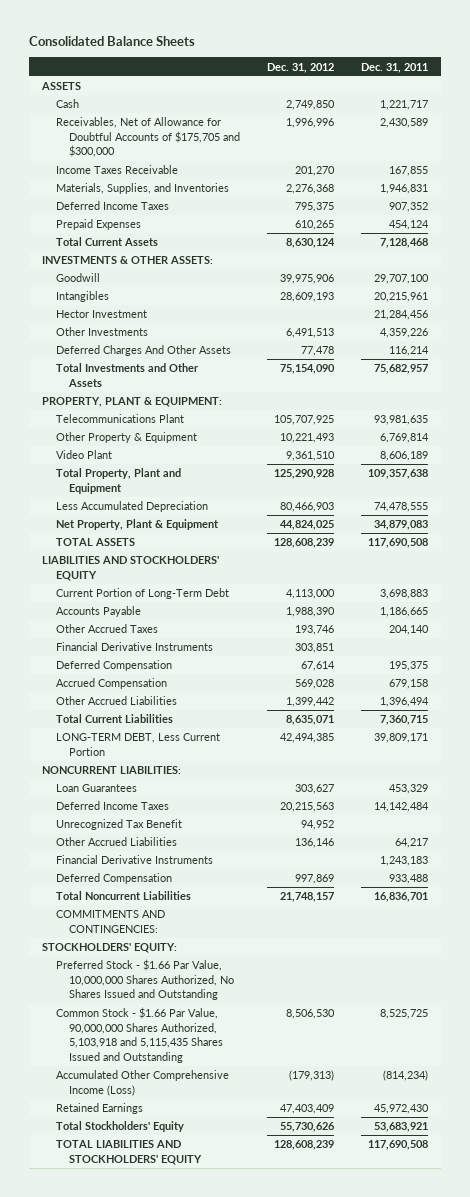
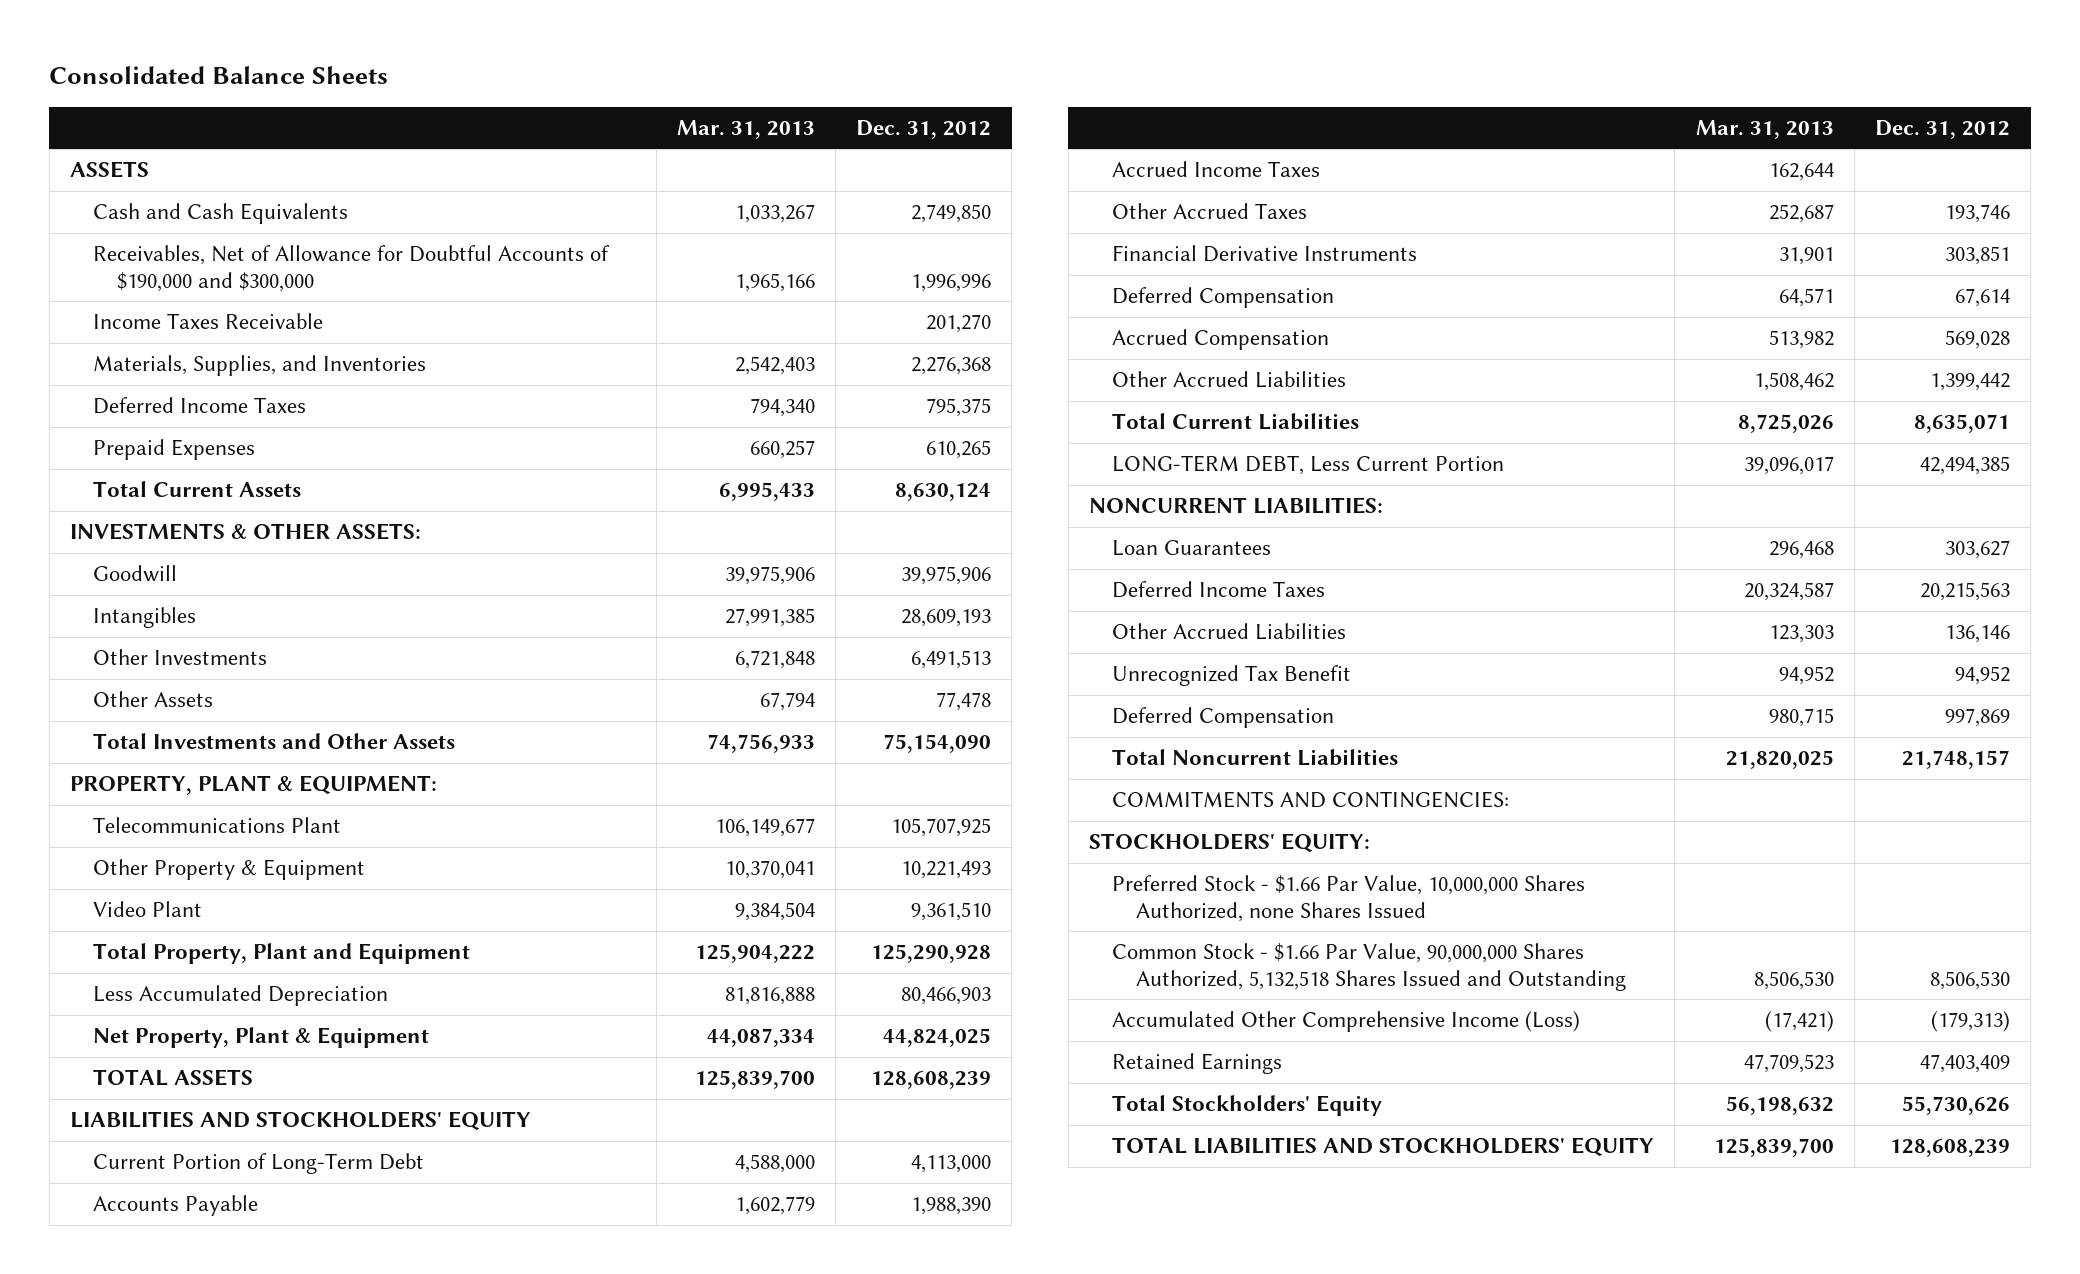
[360,62,428,73] Dec. 31, 2011 -> none
none -> [676,119,815,139] Mar. 31, 2013
[55,99,79,109] Cash -> [93,203,349,225] Cash and Cash Equivalents
[55,117,240,158] Receivables, Net of Allowance for Doubtful Accounts of $175,705 and $300,000 -> [93,245,611,292] Receivables, Net of Allowance for Doubtful Accounts of $190,000 and $300,000
[55,310,147,319] Hector Investment -> none
[55,345,231,357] Deferred Charges And Other Assets -> [93,691,214,708] Other Assets
none -> [1112,161,1321,178] Accrued Income Taxes
[55,855,213,865] Financial Derivative Instruments -> none
[55,819,182,831] Unrecognized Tax Benefit -> [1112,665,1352,687] Unrecognized Tax Benefit
[55,959,234,1001] Preferred Stock - $1.66 Par Value, 10,000,000 Shares Authorized, No Shares Issued and Outstanding -> [1112,875,1586,922] Preferred Stock - $1.66 Par Value, 10,000,000 Shares Authorized, none Shares Issued
[55,1007,223,1064] Common Stock - $1.66 Par Value, 90,000,000 Shares Authorized, 5,103,918 and 5,115,435 Shares Issued and Outstanding -> [1112,943,1626,991] Common Stock - $1.66 Par Value, 90,000,000 Shares Authorized, 5,132,518 Shares Issued and Outstanding

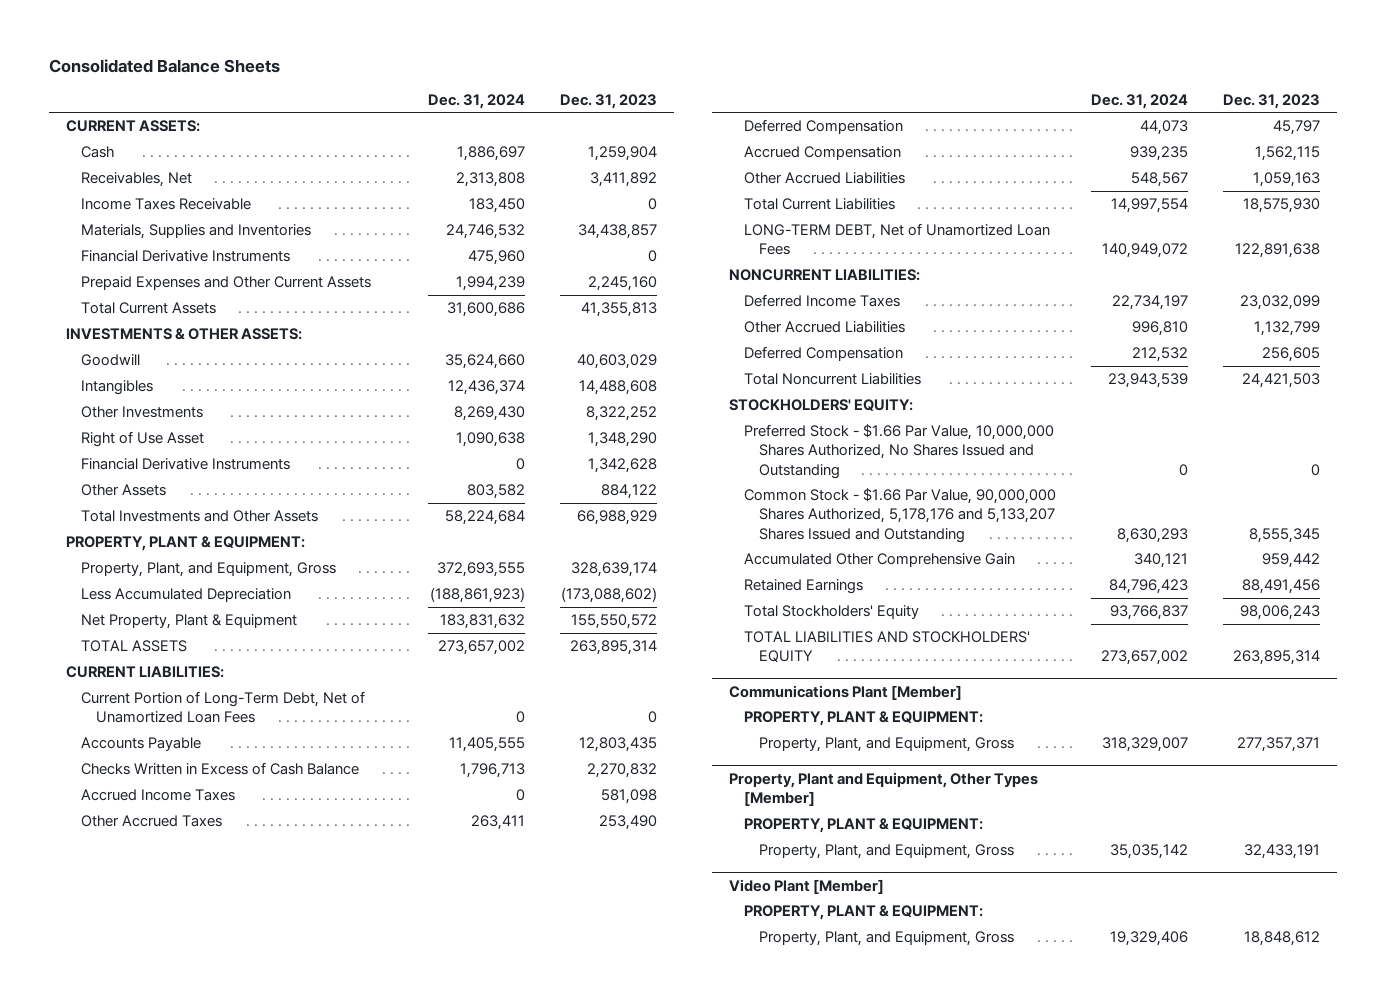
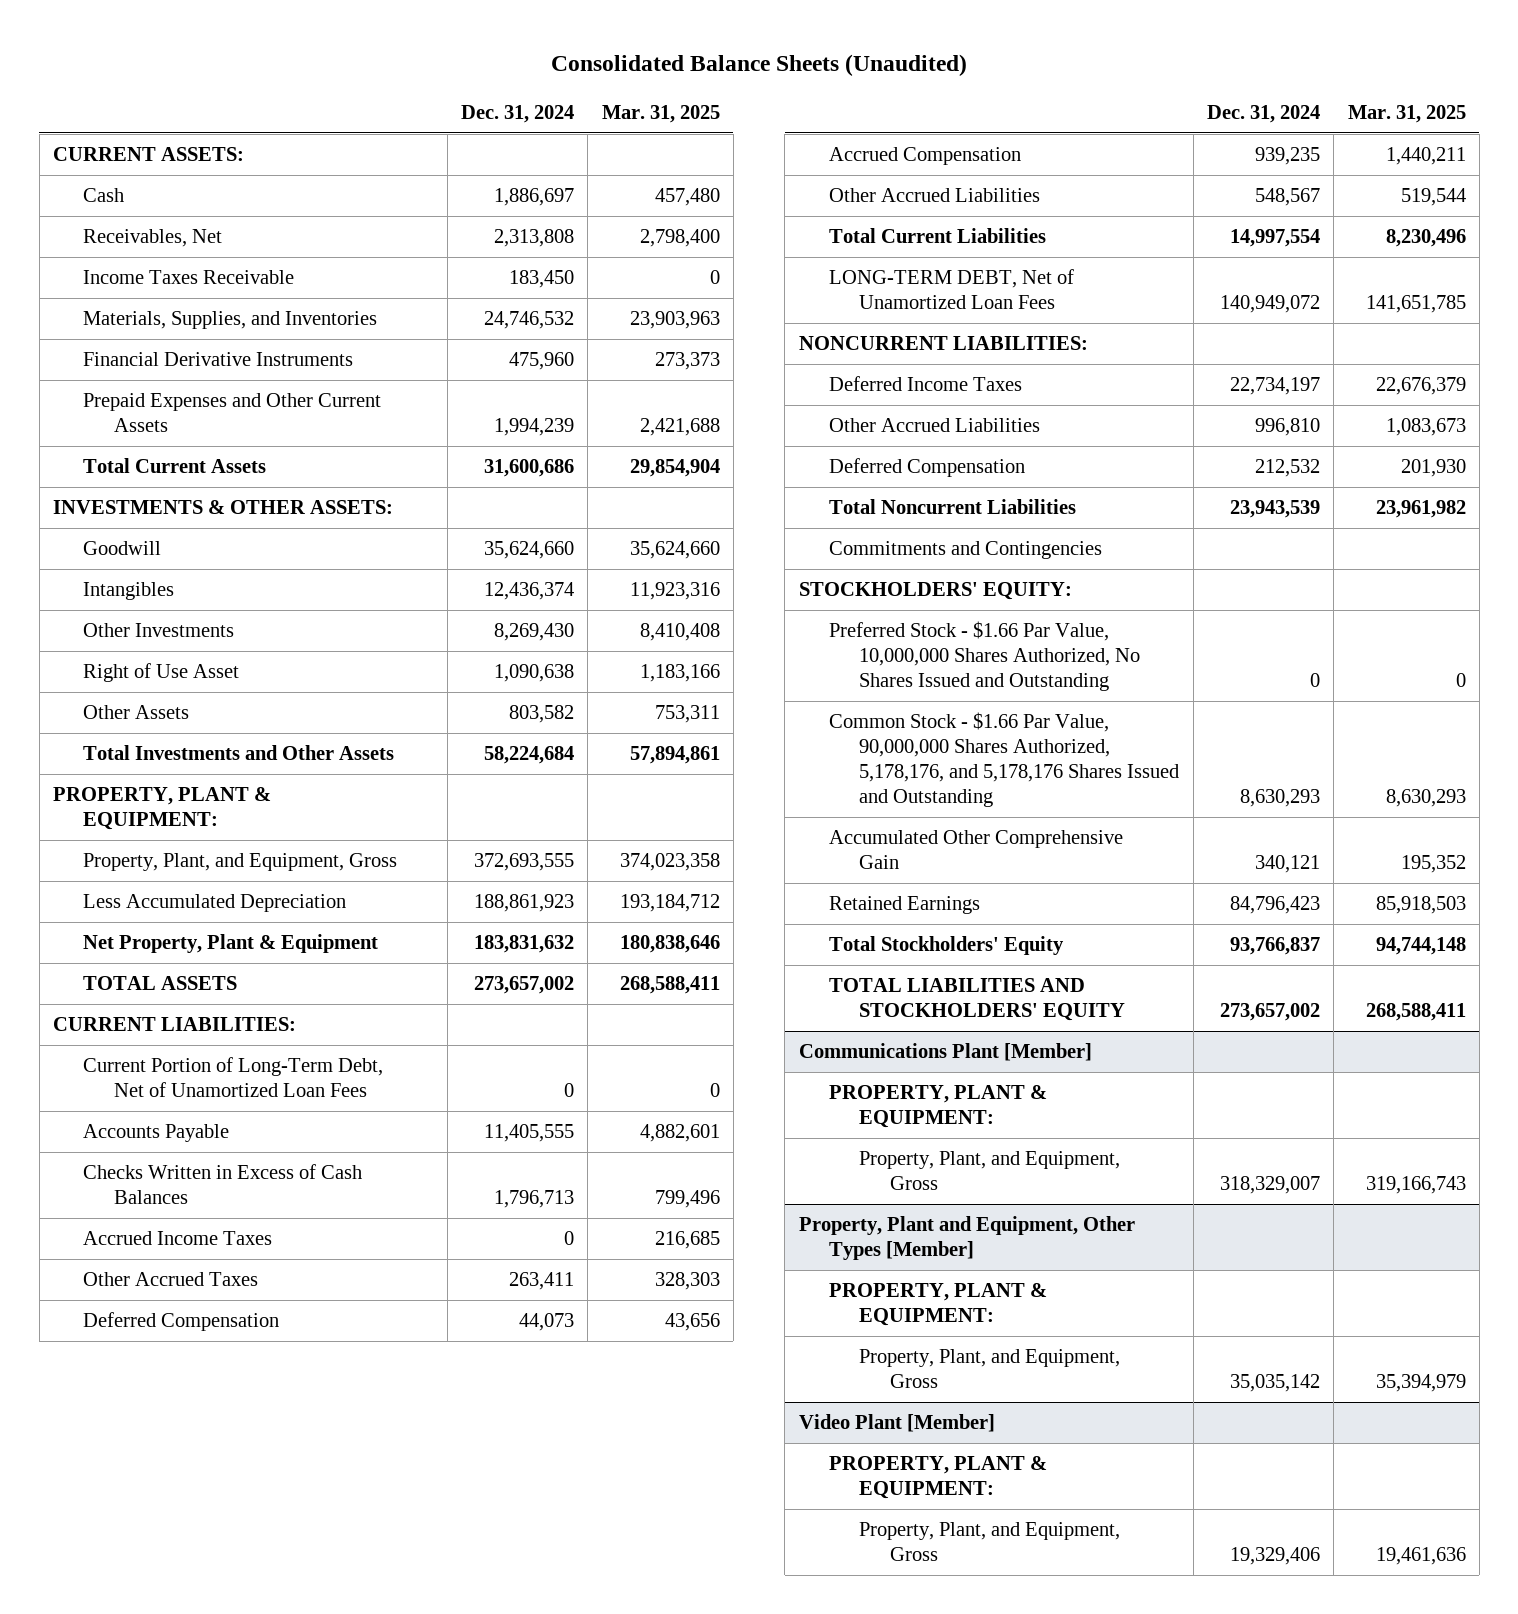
[48,58,280,73] Consolidated Balance Sheets -> [551,53,968,76] Consolidated Balance Sheets (Unaudited)
[559,93,657,109] Dec. 31, 2023 -> none
none -> [601,104,720,123] Mar. 31, 2025
[80,224,311,240] Materials, Supplies and Inventories -> [83,311,378,330] Materials, Supplies, and Inventories
[80,458,290,471] Financial Derivative Instruments -> none
[429,587,525,604] (188,861,923) -> [474,894,575,913] 188,861,923
[80,762,359,776] Checks Written in Excess of Cash Balance -> [83,1164,363,1205] Checks Written in Excess of Cash Balances
none -> [829,541,1103,560] Commitments and Contingencies
[743,488,1056,543] Common Stock - $1.66 Par Value, 90,000,000 Shares Authorized, 5,178,176 and 5,133,207 Shares Issued and Outstanding -> [829,712,1180,808] Common Stock - $1.66 Par Value, 90,000,000 Shares Authorized, 5,178,176, and 5,178,176 Shares Issued and Outstanding

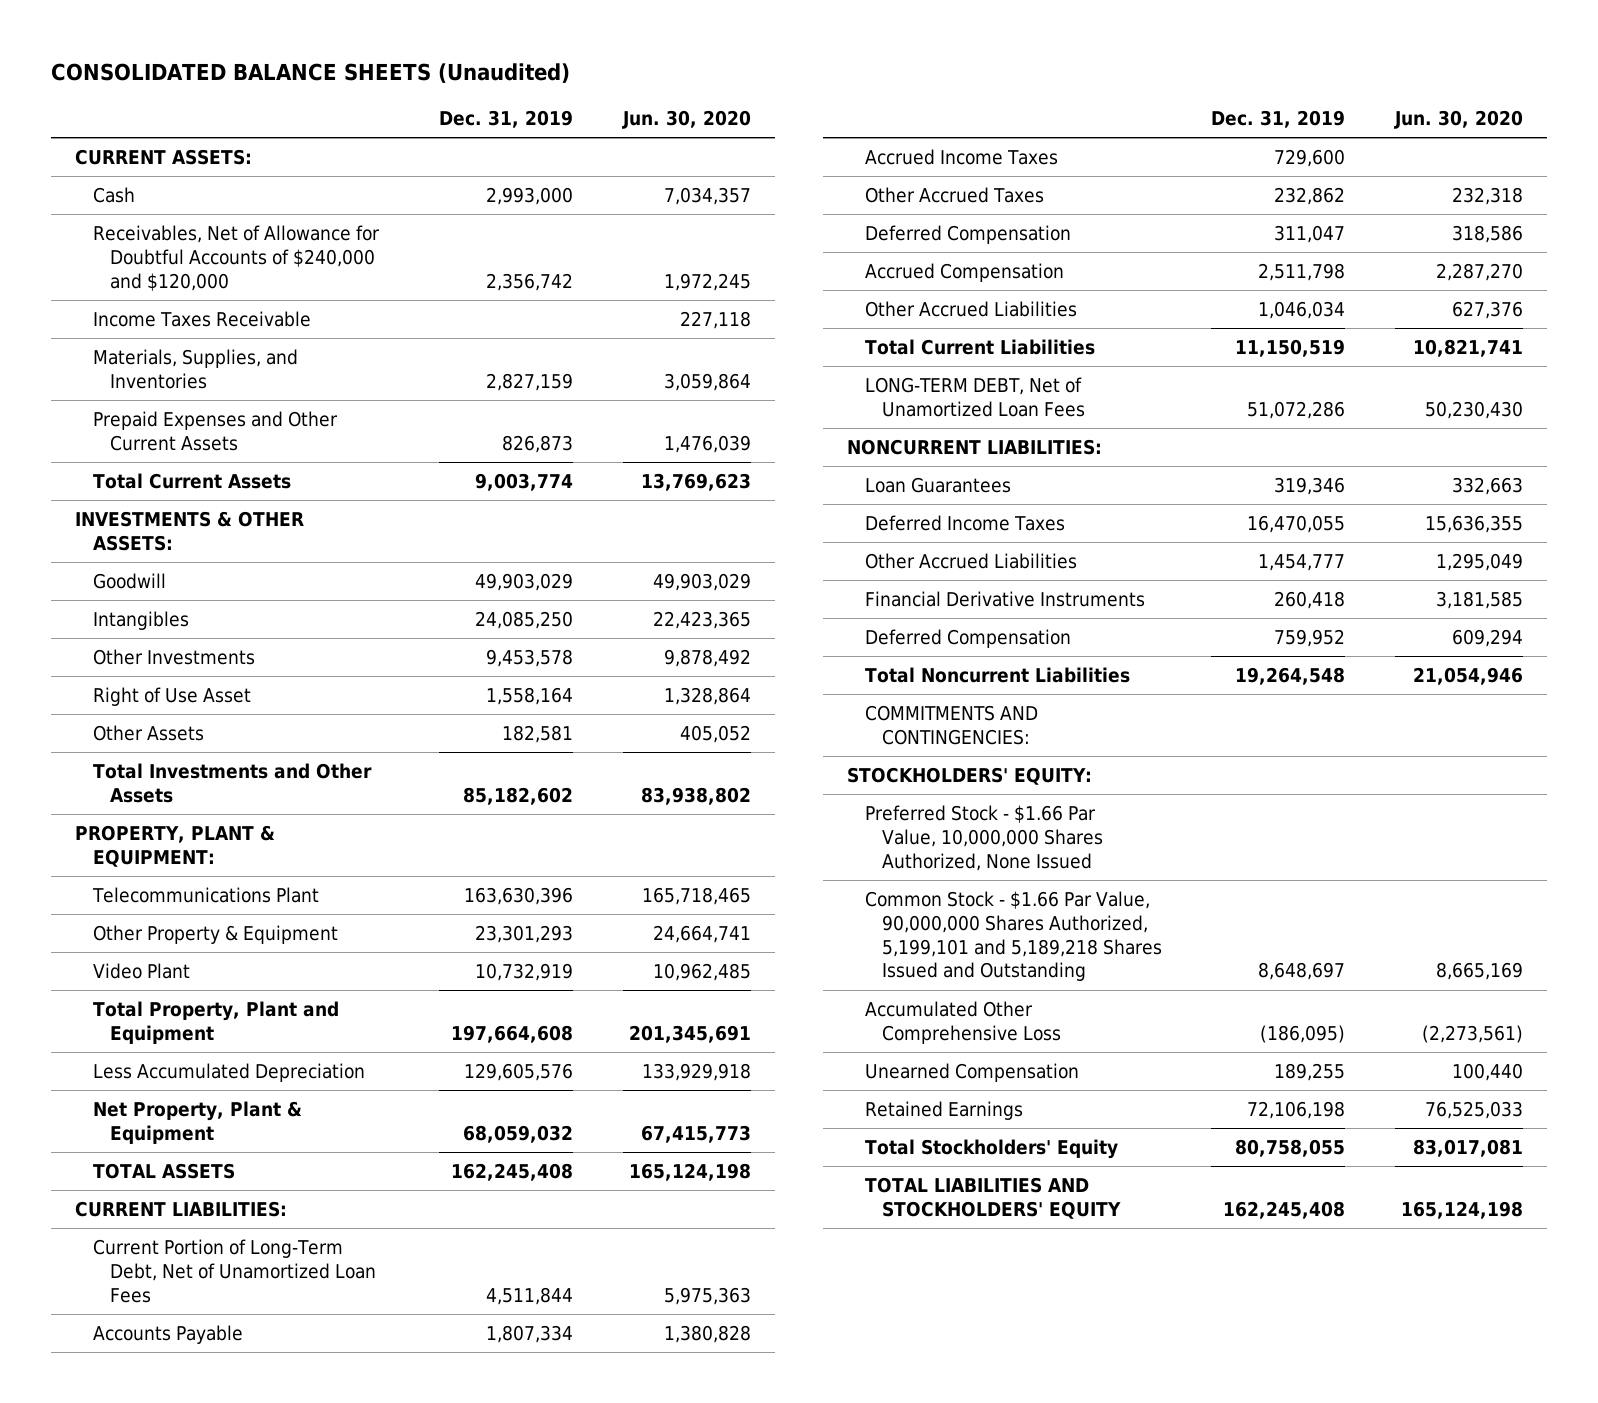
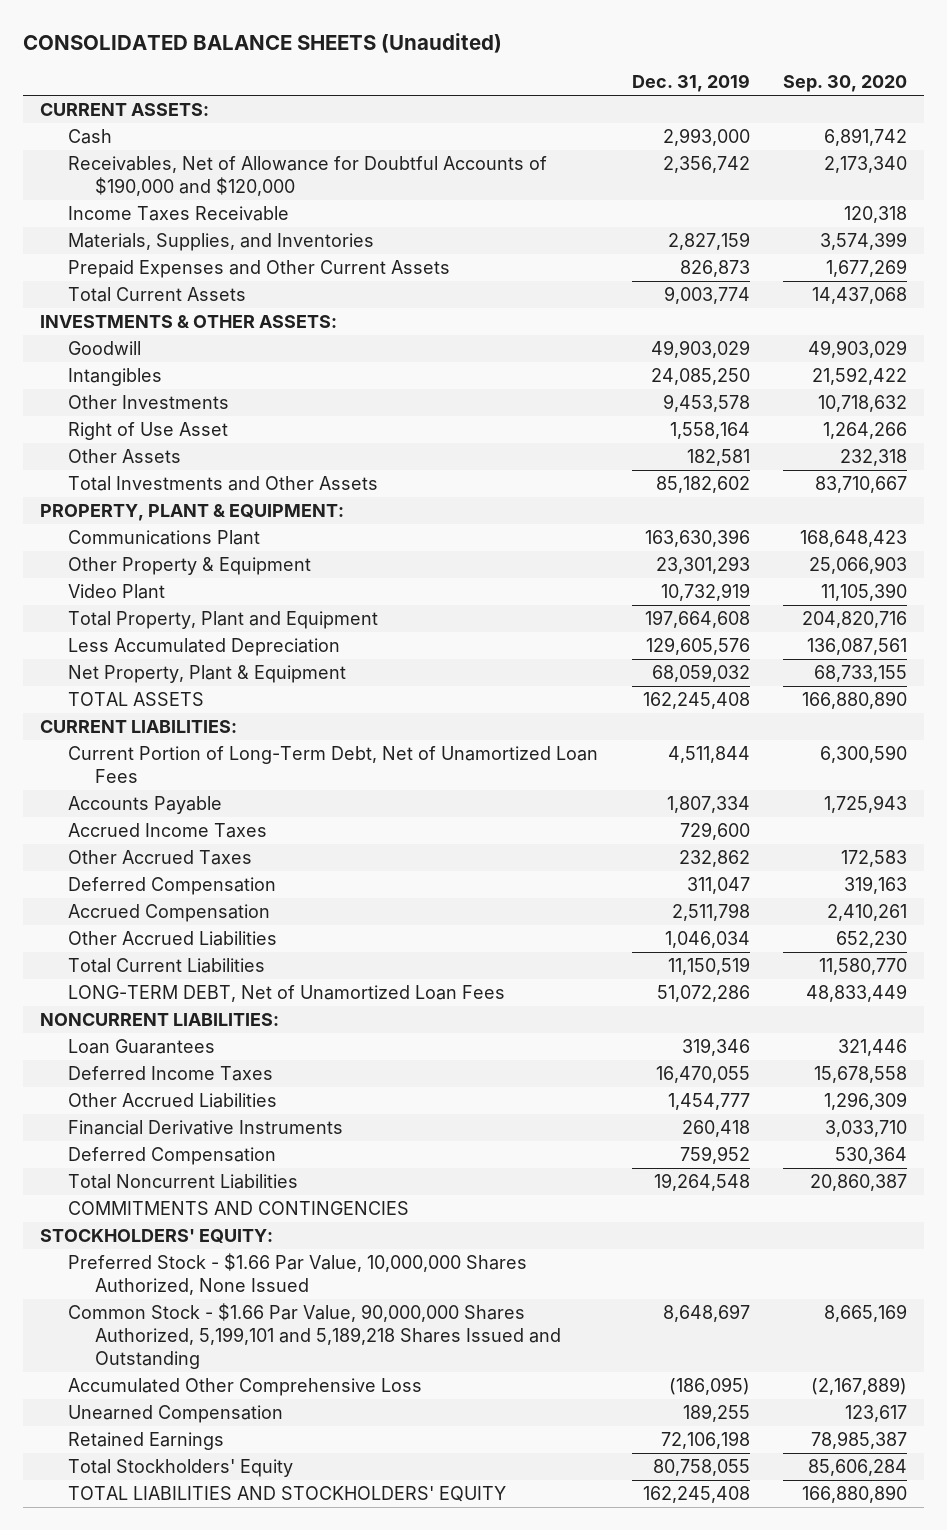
[621,110,751,130] Jun. 30, 2020 -> none
none -> [783,75,908,93] Sep. 30, 2020
[92,225,380,291] Receivables, Net of Allowance for Doubtful Accounts of $240,000 and $120,000 -> [67,156,547,196] Receivables, Net of Allowance for Doubtful Accounts of $190,000 and $120,000
[91,887,319,904] Telecommunications Plant -> [67,530,260,546] Communications Plant
[864,705,1038,745] COMMITMENTS AND CONTINGENCIES: -> [67,1201,409,1216] COMMITMENTS AND CONTINGENCIES

